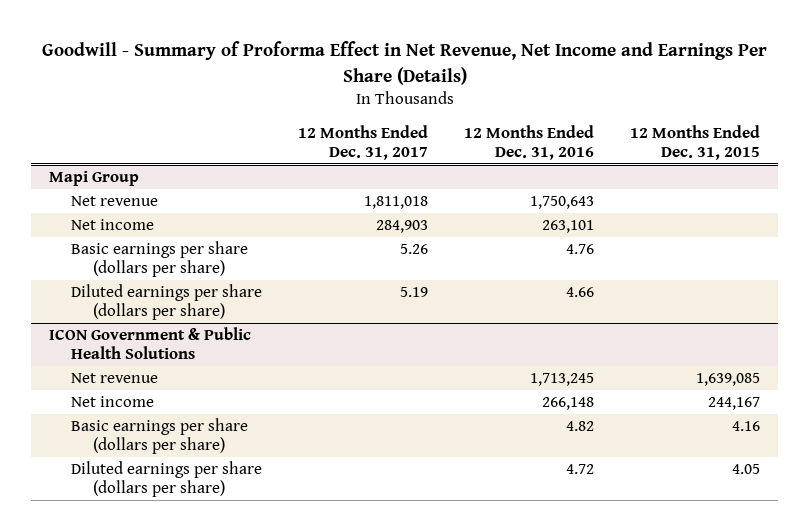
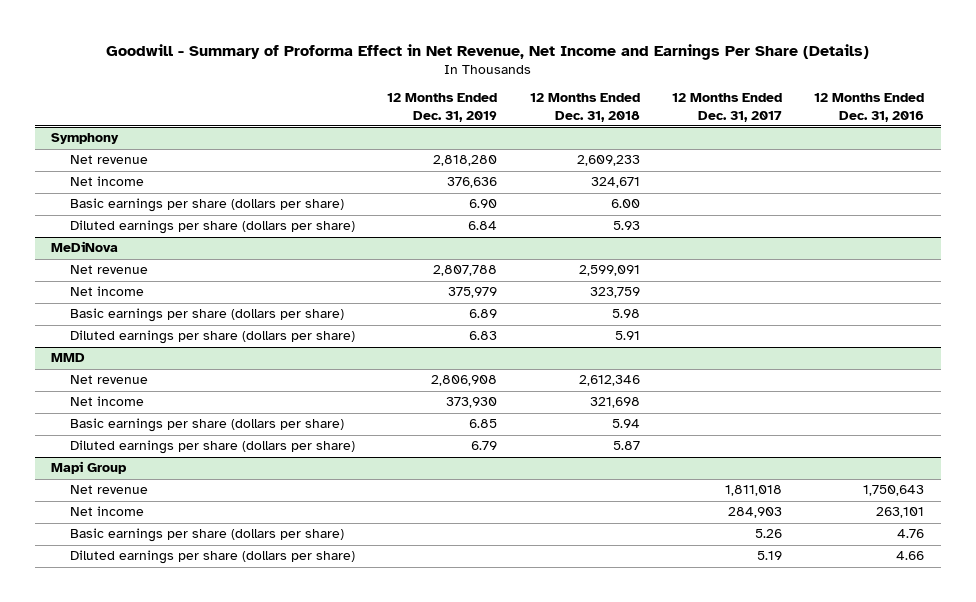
[630,124,761,160] 12 Months Ended Dec. 31, 2015 -> none
none -> [387,93,498,122] 12 Months Ended Dec. 31, 2019
none -> [529,93,640,122] 12 Months Ended Dec. 31, 2018
none -> [51,133,120,145] Symphony
none -> [69,155,148,165] Net revenue
none -> [69,176,144,187] Net income
none -> [69,198,344,213] Basic earnings per share (dollars per share)
none -> [69,220,355,235] Diluted earnings per share (dollars per share)
none -> [51,241,119,253] MeDiNova
none -> [69,265,148,275] Net revenue
none -> [69,286,144,297] Net income
none -> [69,308,344,323] Basic earnings per share (dollars per share)
none -> [69,330,355,345] Diluted earnings per share (dollars per share)
none -> [51,353,86,363] MMD
none -> [69,375,148,385] Net revenue
none -> [69,396,144,407] Net income
none -> [69,418,344,433] Basic earnings per share (dollars per share)
none -> [69,440,355,455] Diluted earnings per share (dollars per share)
[49,327,252,360] ICON Government & Public Health Solutions -> none
[71,373,159,384] Net revenue -> none
[71,396,155,408] Net income -> none
[71,418,249,455] Basic earnings per share (dollars per share) -> none
[71,461,263,498] Diluted earnings per share (dollars per share) -> none

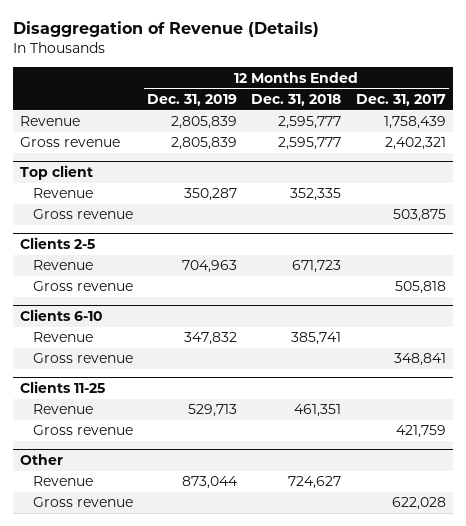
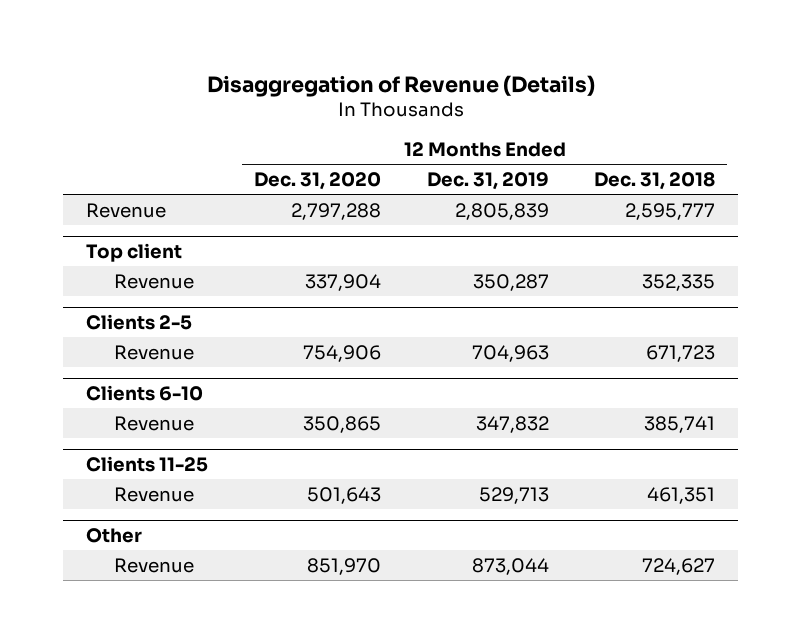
[355,93,446,106] Dec. 31, 2017 -> none
none -> [253,172,381,191] Dec. 31, 2020
[19,137,120,148] Gross revenue -> none
[32,209,133,220] Gross revenue -> none
[32,281,133,292] Gross revenue -> none
[32,353,133,364] Gross revenue -> none
[32,425,133,436] Gross revenue -> none
[32,497,133,508] Gross revenue -> none

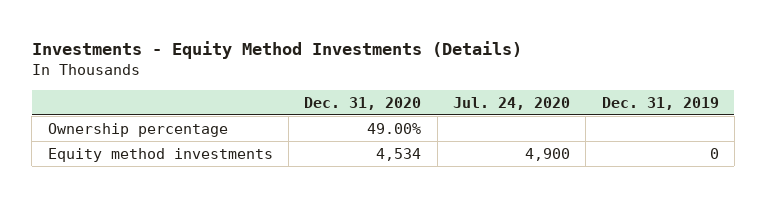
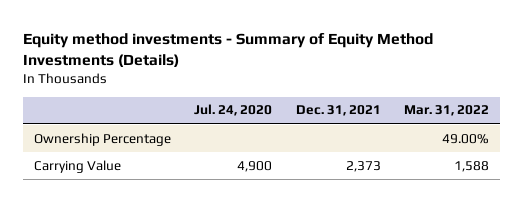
[31,40,522,59] Investments - Equity Method Investments (Details) -> [22,32,433,67] Equity method investments - Summary of Equity Method Investments (Details)
[304,96,422,110] Dec. 31, 2020 -> none
[601,96,719,110] Dec. 31, 2019 -> none
none -> [295,105,381,117] Dec. 31, 2021
none -> [403,105,489,117] Mar. 31, 2022
[47,122,228,137] Ownership percentage -> [34,132,172,146] Ownership Percentage
[47,147,273,162] Equity method investments -> [34,159,122,173] Carrying Value

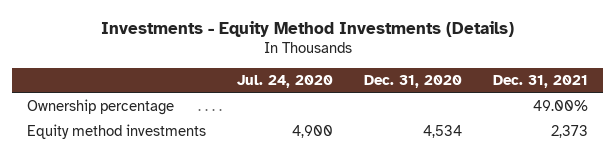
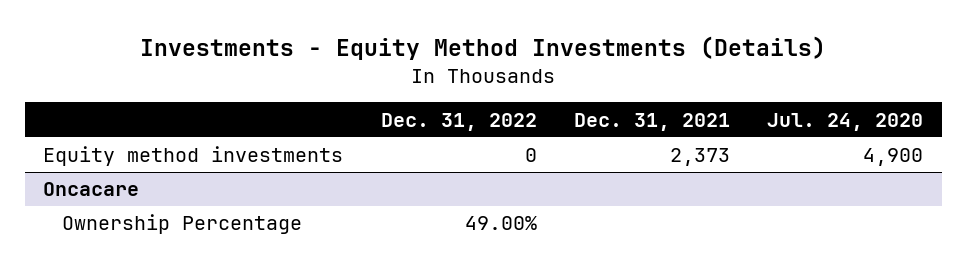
[364,75,463,89] Dec. 31, 2020 -> none
none -> [380,112,537,131] Dec. 31, 2022
[27,99,175,116] Ownership percentage -> none
none -> [43,182,140,197] Oncacare
none -> [62,214,303,235] Ownership Percentage

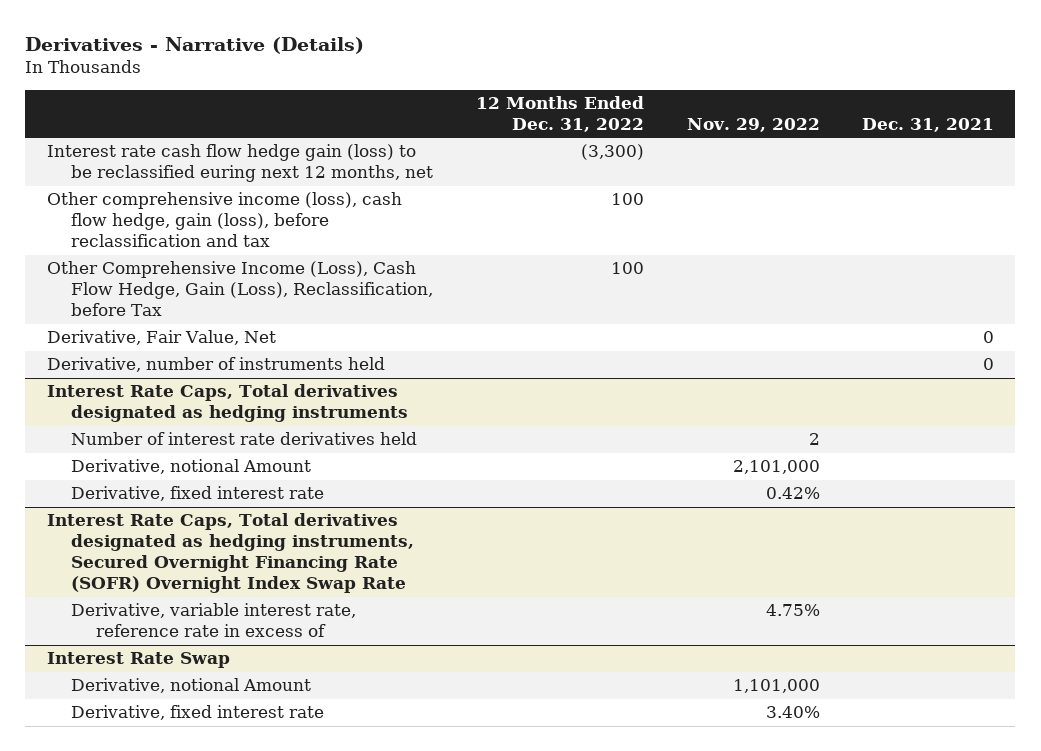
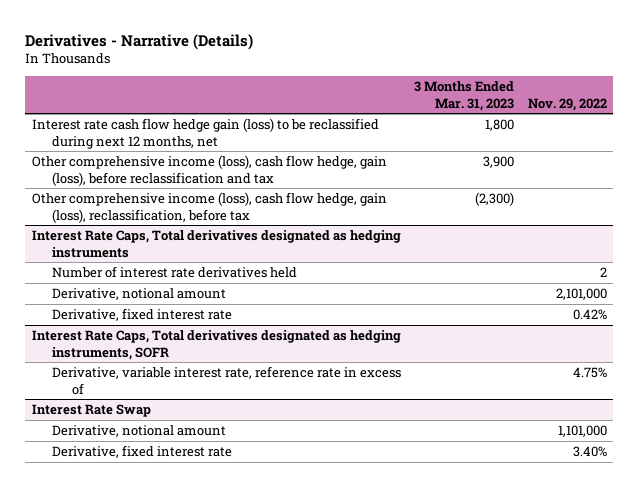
[475,96,644,133] 12 Months Ended Dec. 31, 2022 -> none
[862,118,995,133] Dec. 31, 2021 -> none
none -> [414,81,515,111] 3 Months Ended Mar. 31, 2023
[46,144,434,183] Interest rate cash flow hedge gain (loss) to be reclassified euring next 12 months, net -> [32,118,380,149] Interest rate cash flow hedge gain (loss) to be reclassified during next 12 months, net
[46,330,276,346] Derivative, Fair Value, Net -> none
[46,357,385,373] Derivative, number of instruments held -> none
[46,261,434,317] Other Comprehensive Income (Loss), Cash Flow Hedge, Gain (Loss), Reclassification, before Tax -> [32,192,388,223] Other comprehensive income (loss), cash flow hedge, gain (loss), reclassification, before tax
[71,459,312,475] Derivative, notional Amount -> [52,288,227,301] Derivative, notional amount
[46,513,415,594] Interest Rate Caps, Total derivatives designated as hedging instruments, Secured Overnight Financing Rate (SOFR) Overnight Index Swap Rate -> [32,330,402,360] Interest Rate Caps, Total derivatives designated as hedging instruments, SOFR
[71,678,312,694] Derivative, notional Amount -> [52,425,227,438] Derivative, notional amount

